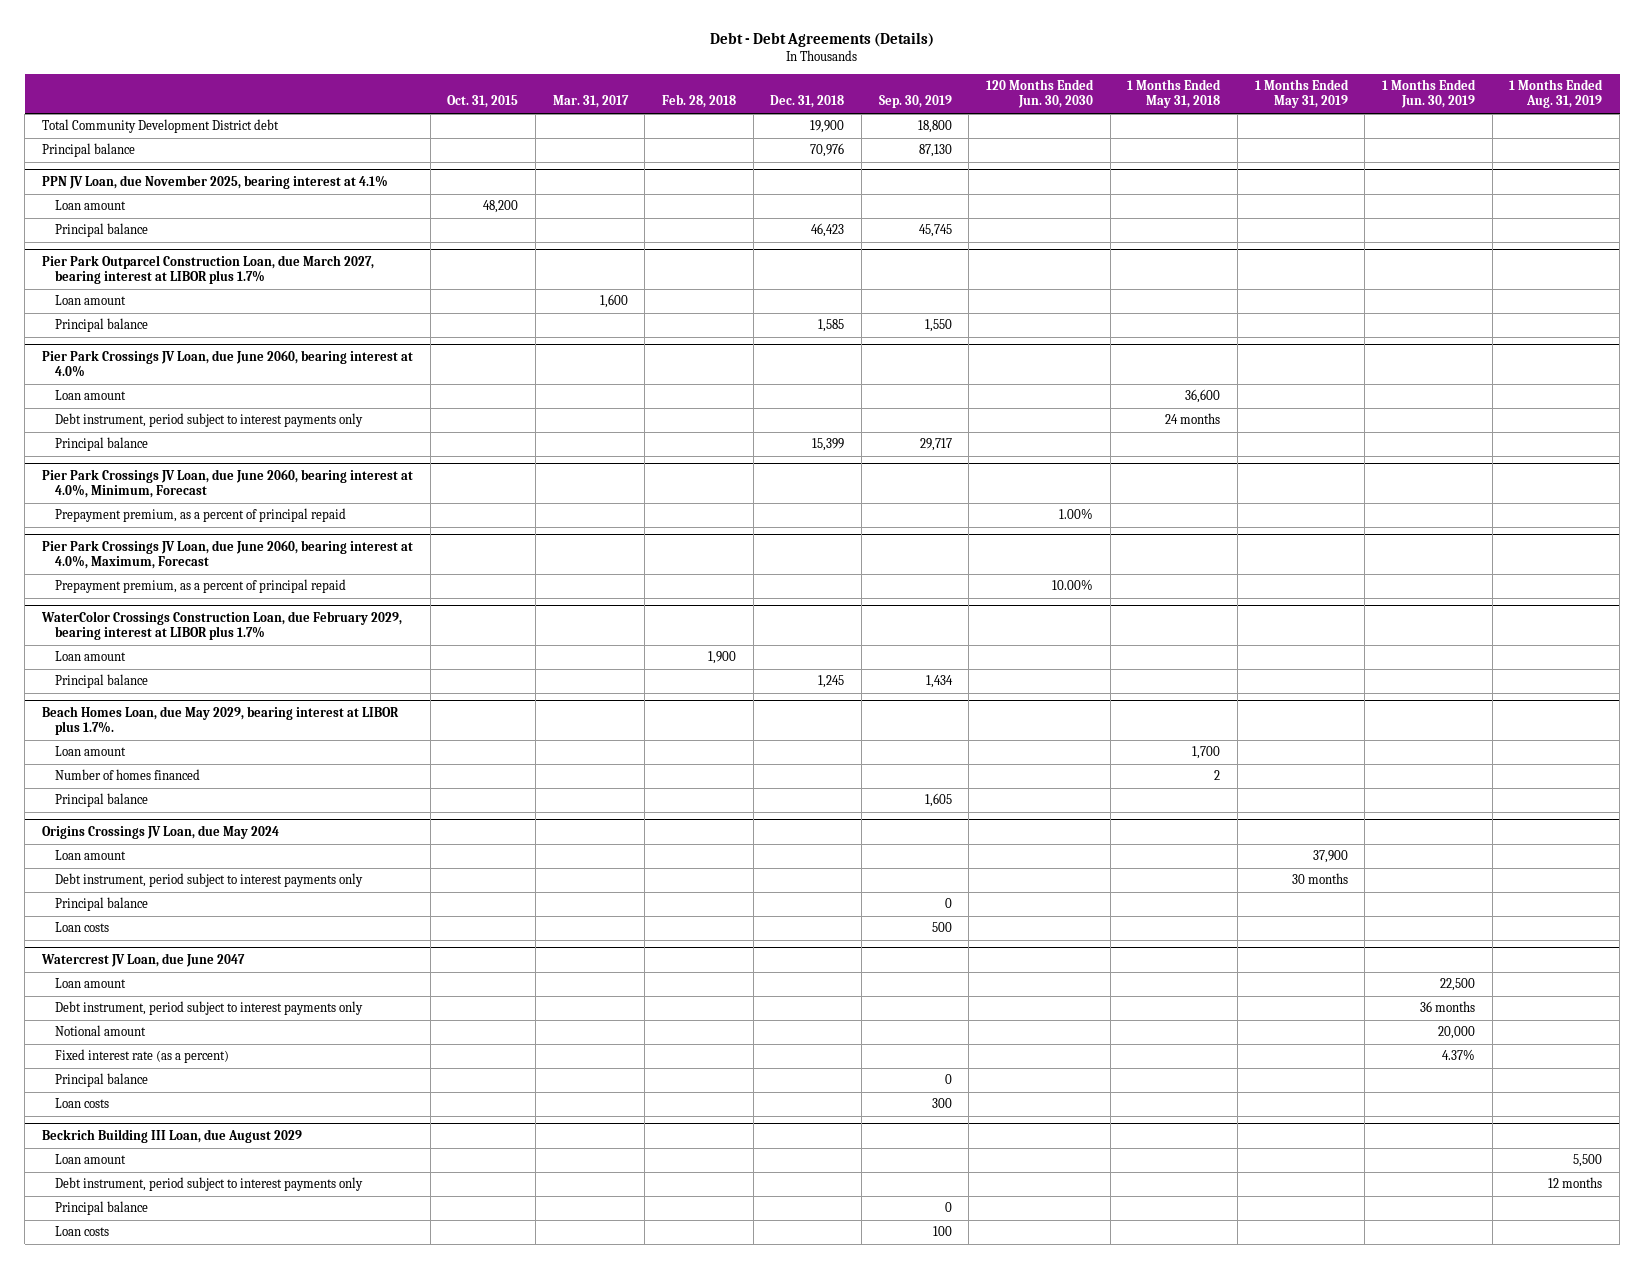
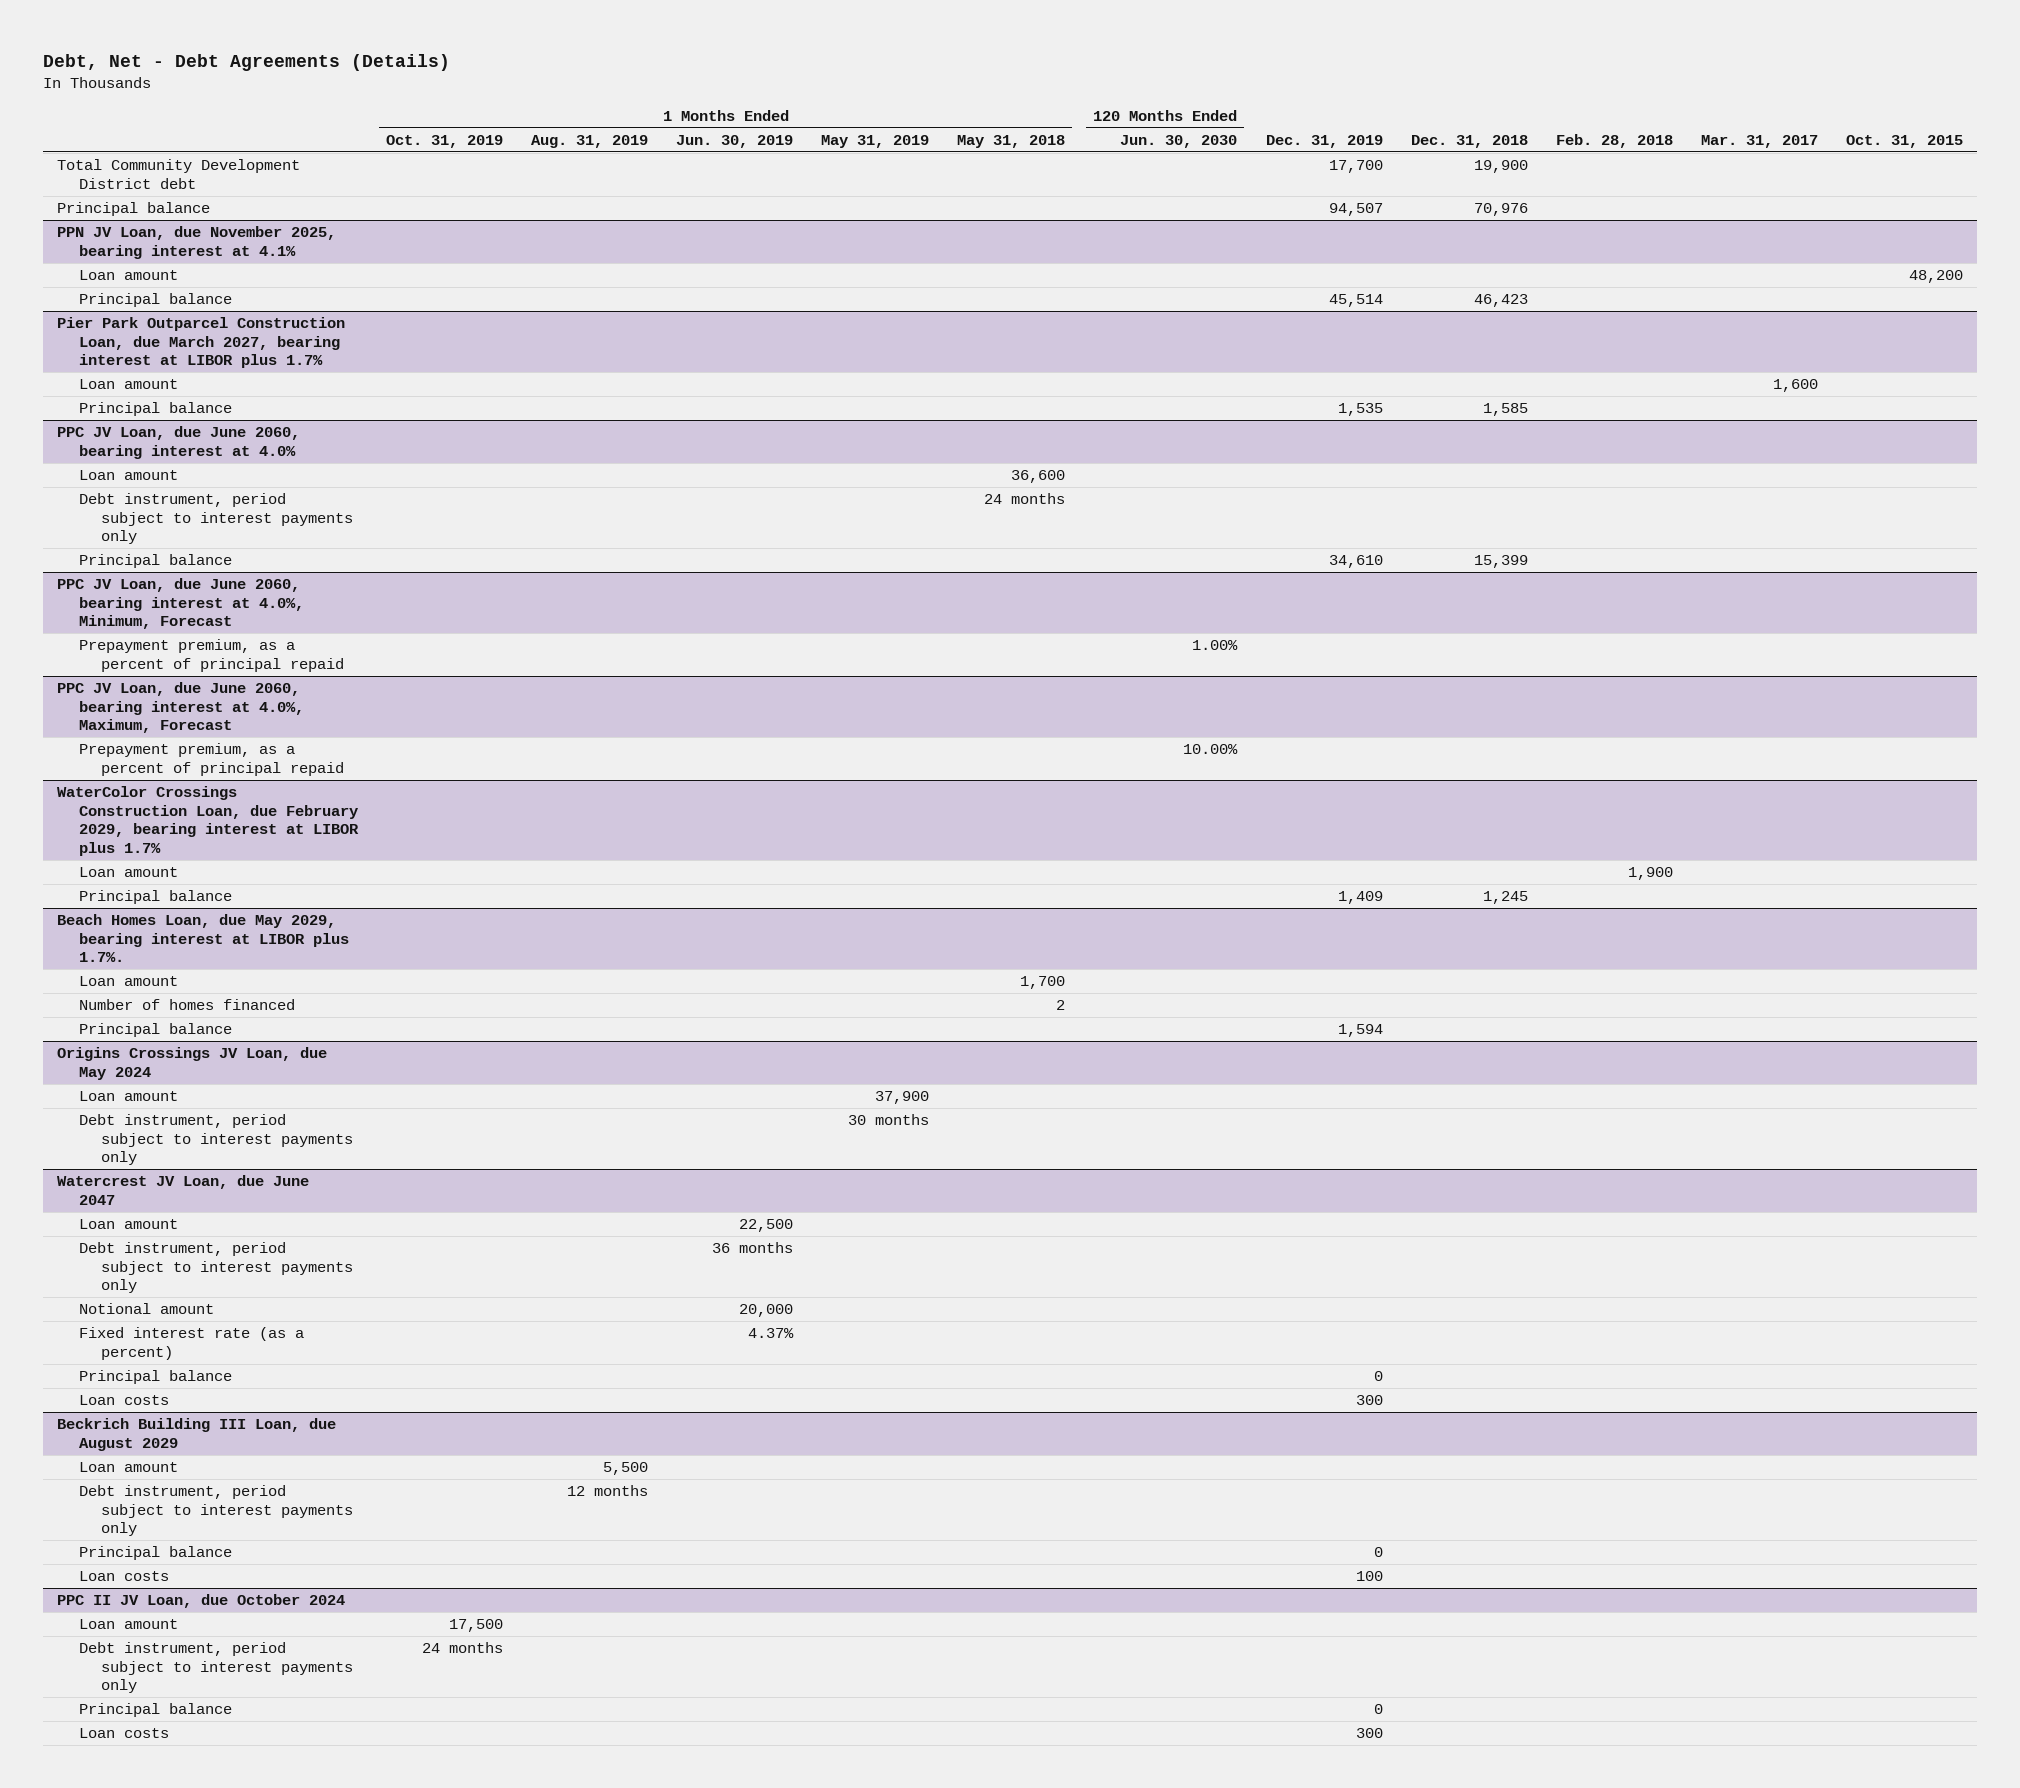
[710,32,935,48] Debt - Debt Agreements (Details) -> [42,54,450,72] Debt, Net - Debt Agreements (Details)
[878,95,952,109] Sep. 30, 2019 -> none
none -> [385,135,503,149] Oct. 31, 2019
none -> [1265,135,1383,149] Dec. 31, 2019
[42,349,414,377] Pier Park Crossings JV Loan, due June 2060, bearing interest at 4.0% -> [56,426,300,459] PPC JV Loan, due June 2060, bearing interest at 4.0%
[42,468,414,498] Pier Park Crossings JV Loan, due June 2060, bearing interest at 4.0%, Minimum, Forecast -> [56,578,304,630] PPC JV Loan, due June 2060, bearing interest at 4.0%, Minimum, Forecast
[42,539,414,569] Pier Park Crossings JV Loan, due June 2060, bearing interest at 4.0%, Maximum, Forecast -> [56,682,304,734] PPC JV Loan, due June 2060, bearing interest at 4.0%, Maximum, Forecast
[54,897,148,912] Principal balance -> none
[54,922,109,933] Loan costs -> none
none -> [56,1594,345,1609] PPC II JV Loan, due October 2024
none -> [78,1619,178,1630] Loan amount
none -> [78,1642,353,1694] Debt instrument, period subject to interest payments only
none -> [78,1703,232,1718] Principal balance
none -> [78,1728,169,1739] Loan costs

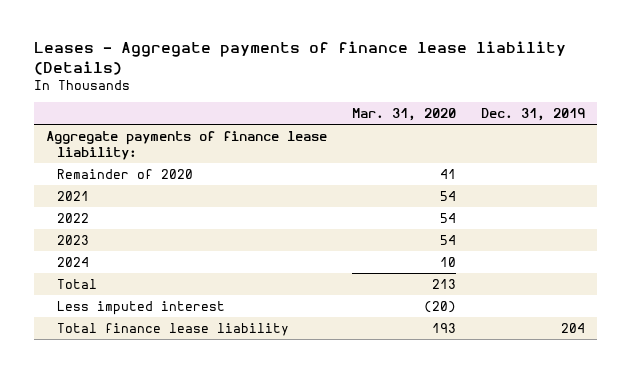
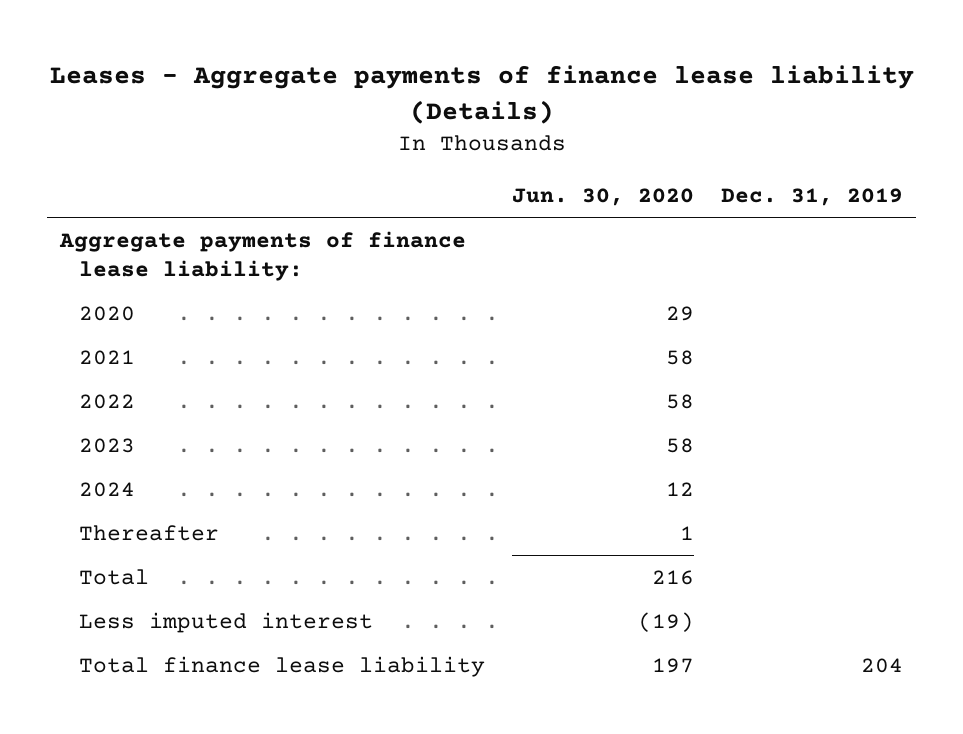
[352,108,457,122] Mar. 31, 2020 -> none
none -> [512,188,695,207] Jun. 30, 2020
[56,168,193,179] Remainder of 2020 -> [79,305,136,321] 2020
none -> [79,524,220,541] Thereafter

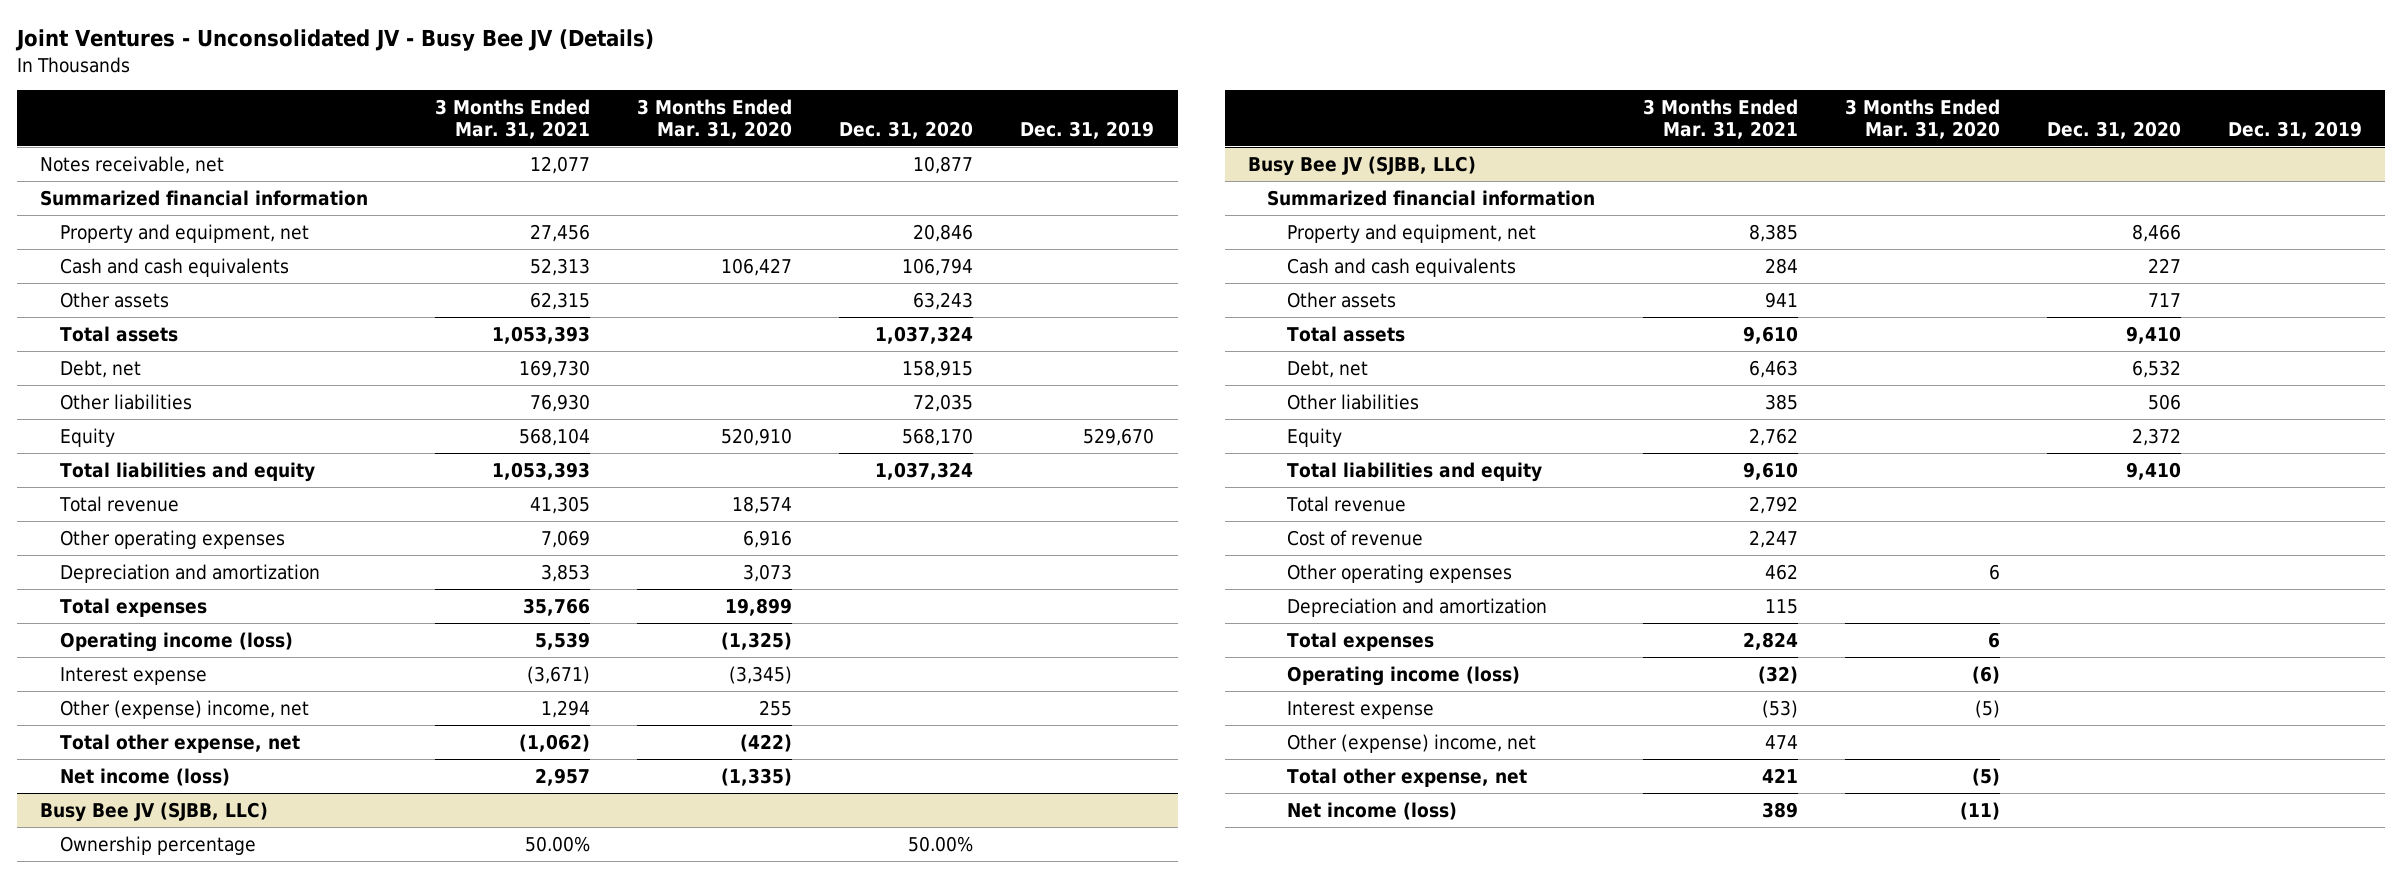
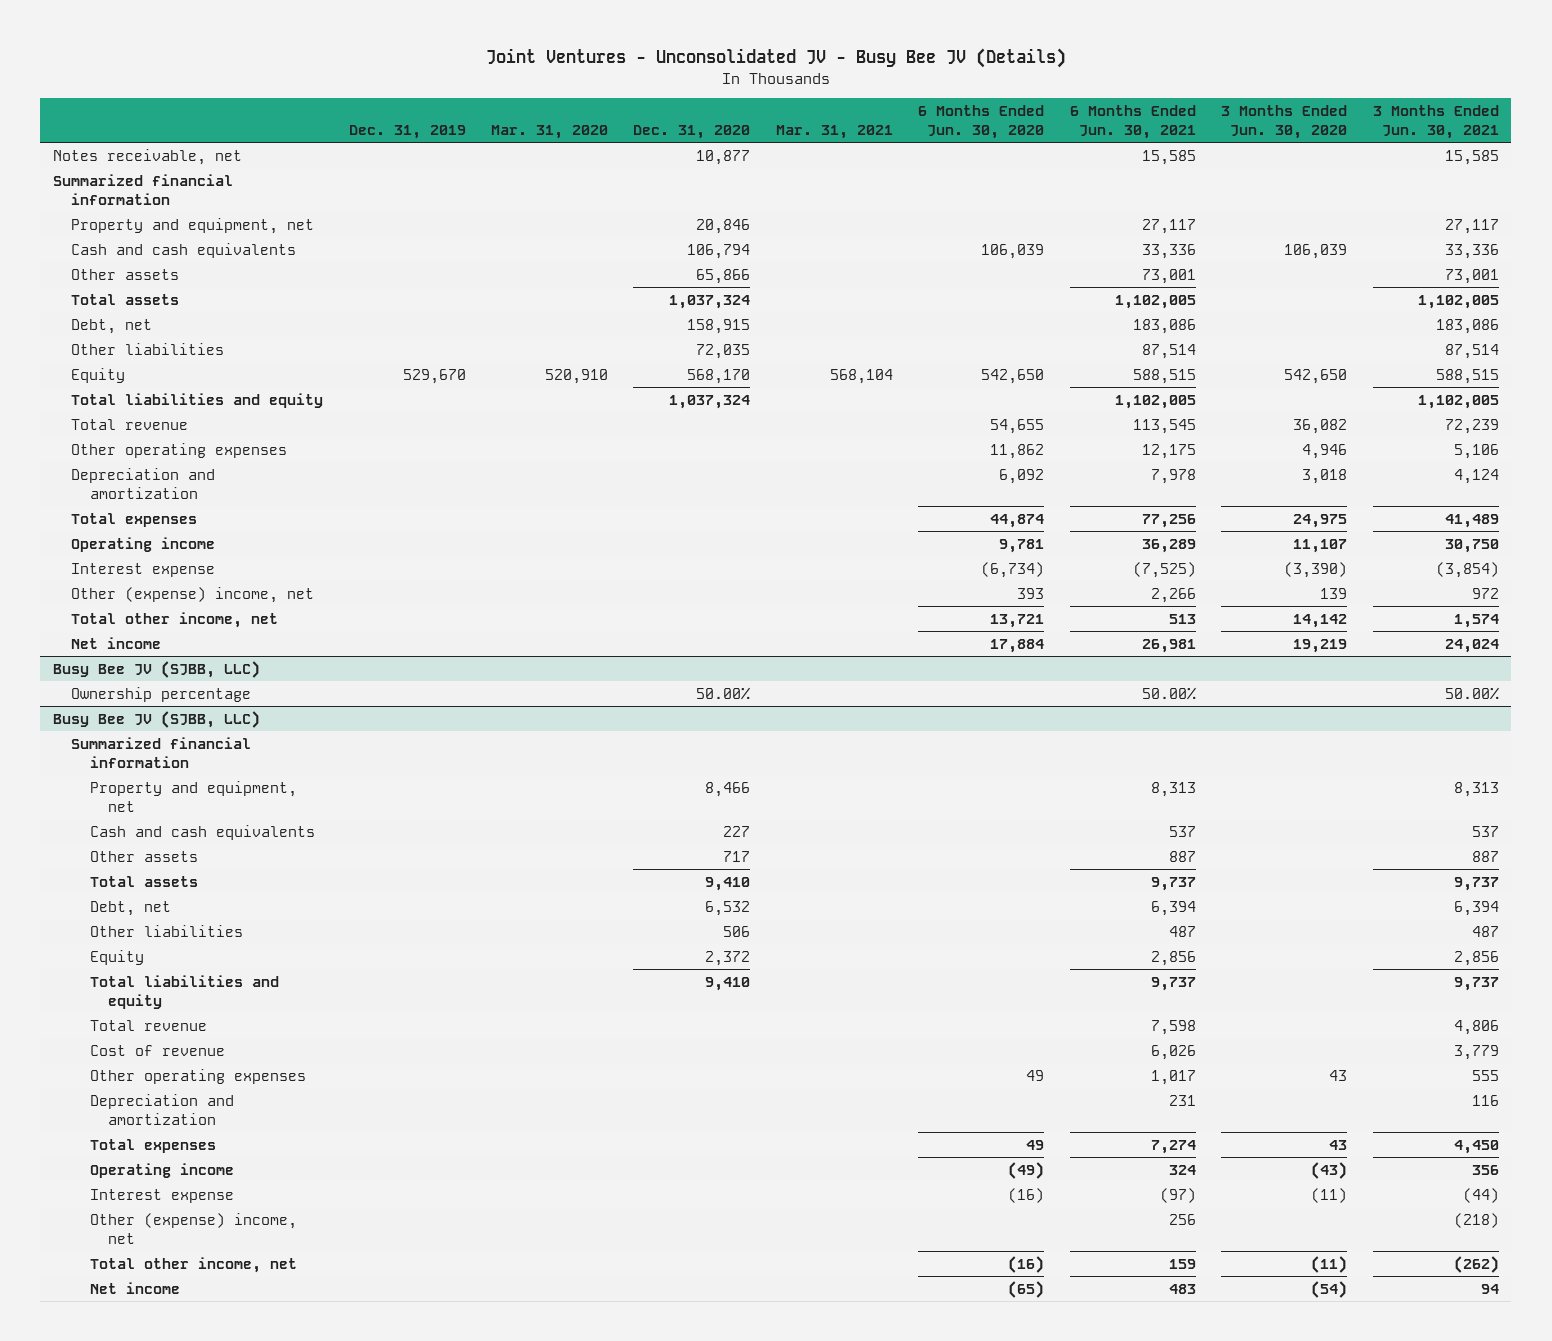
[434,99,590,140] 3 Months Ended Mar. 31, 2021 -> none
[636,99,792,140] 3 Months Ended Mar. 31, 2020 -> none
none -> [491,125,609,140] Mar. 31, 2020
none -> [775,125,893,140] Mar. 31, 2021
none -> [918,104,1045,140] 6 Months Ended Jun. 30, 2020
none -> [1069,104,1196,140] 6 Months Ended Jun. 30, 2021
none -> [1221,104,1348,140] 3 Months Ended Jun. 30, 2020
none -> [1372,104,1499,140] 3 Months Ended Jun. 30, 2021
[912,291,973,310] 63,243 -> [696,268,751,284] 65,866
[59,631,293,652] Operating income (loss) -> [71,536,216,552] Operating income
[59,733,300,753] Total other expense, net -> [71,611,279,628] Total other income, net
[59,767,230,786] Net income (loss) -> [71,636,162,649] Net income
[1286,665,1520,686] Operating income (loss) -> [89,1162,234,1178] Operating income
[1286,767,1527,787] Total other expense, net -> [89,1256,297,1273] Total other income, net
[1286,801,1457,820] Net income (loss) -> [89,1281,180,1294] Net income

